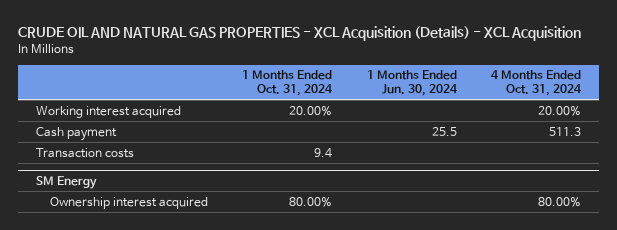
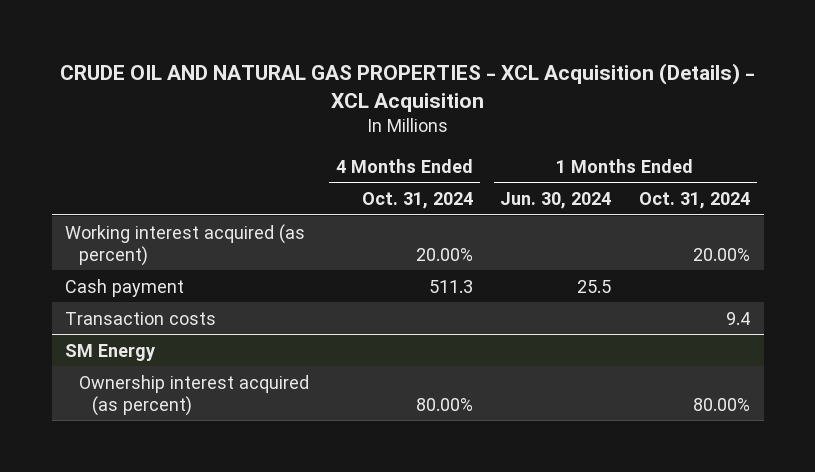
[35,105,181,118] Working interest acquired -> [65,223,306,266] Working interest acquired (as percent)
[49,196,208,209] Ownership interest acquired -> [78,374,309,416] Ownership interest acquired (as percent)

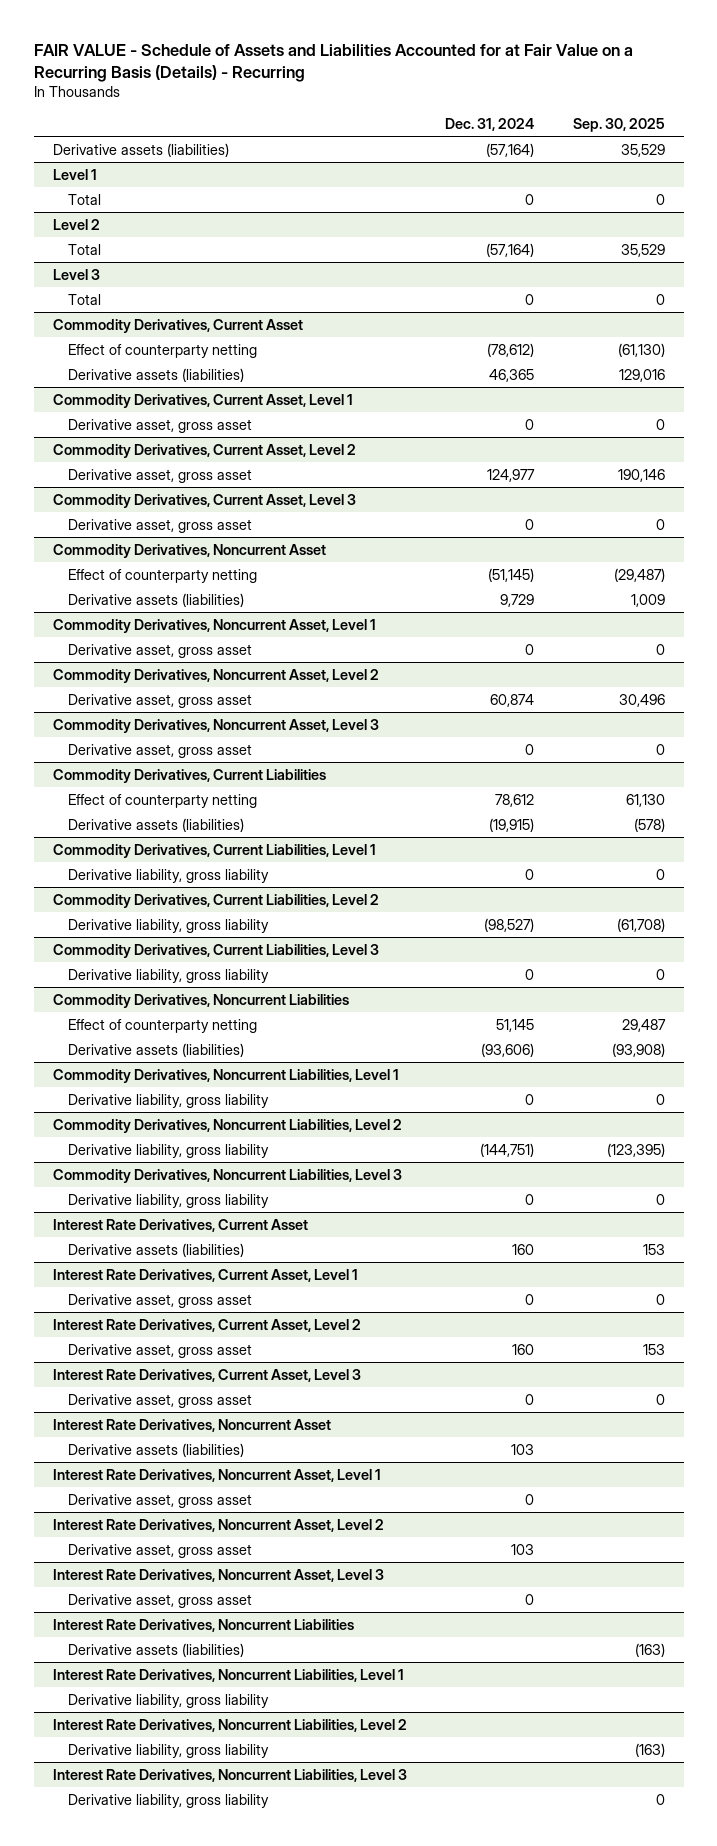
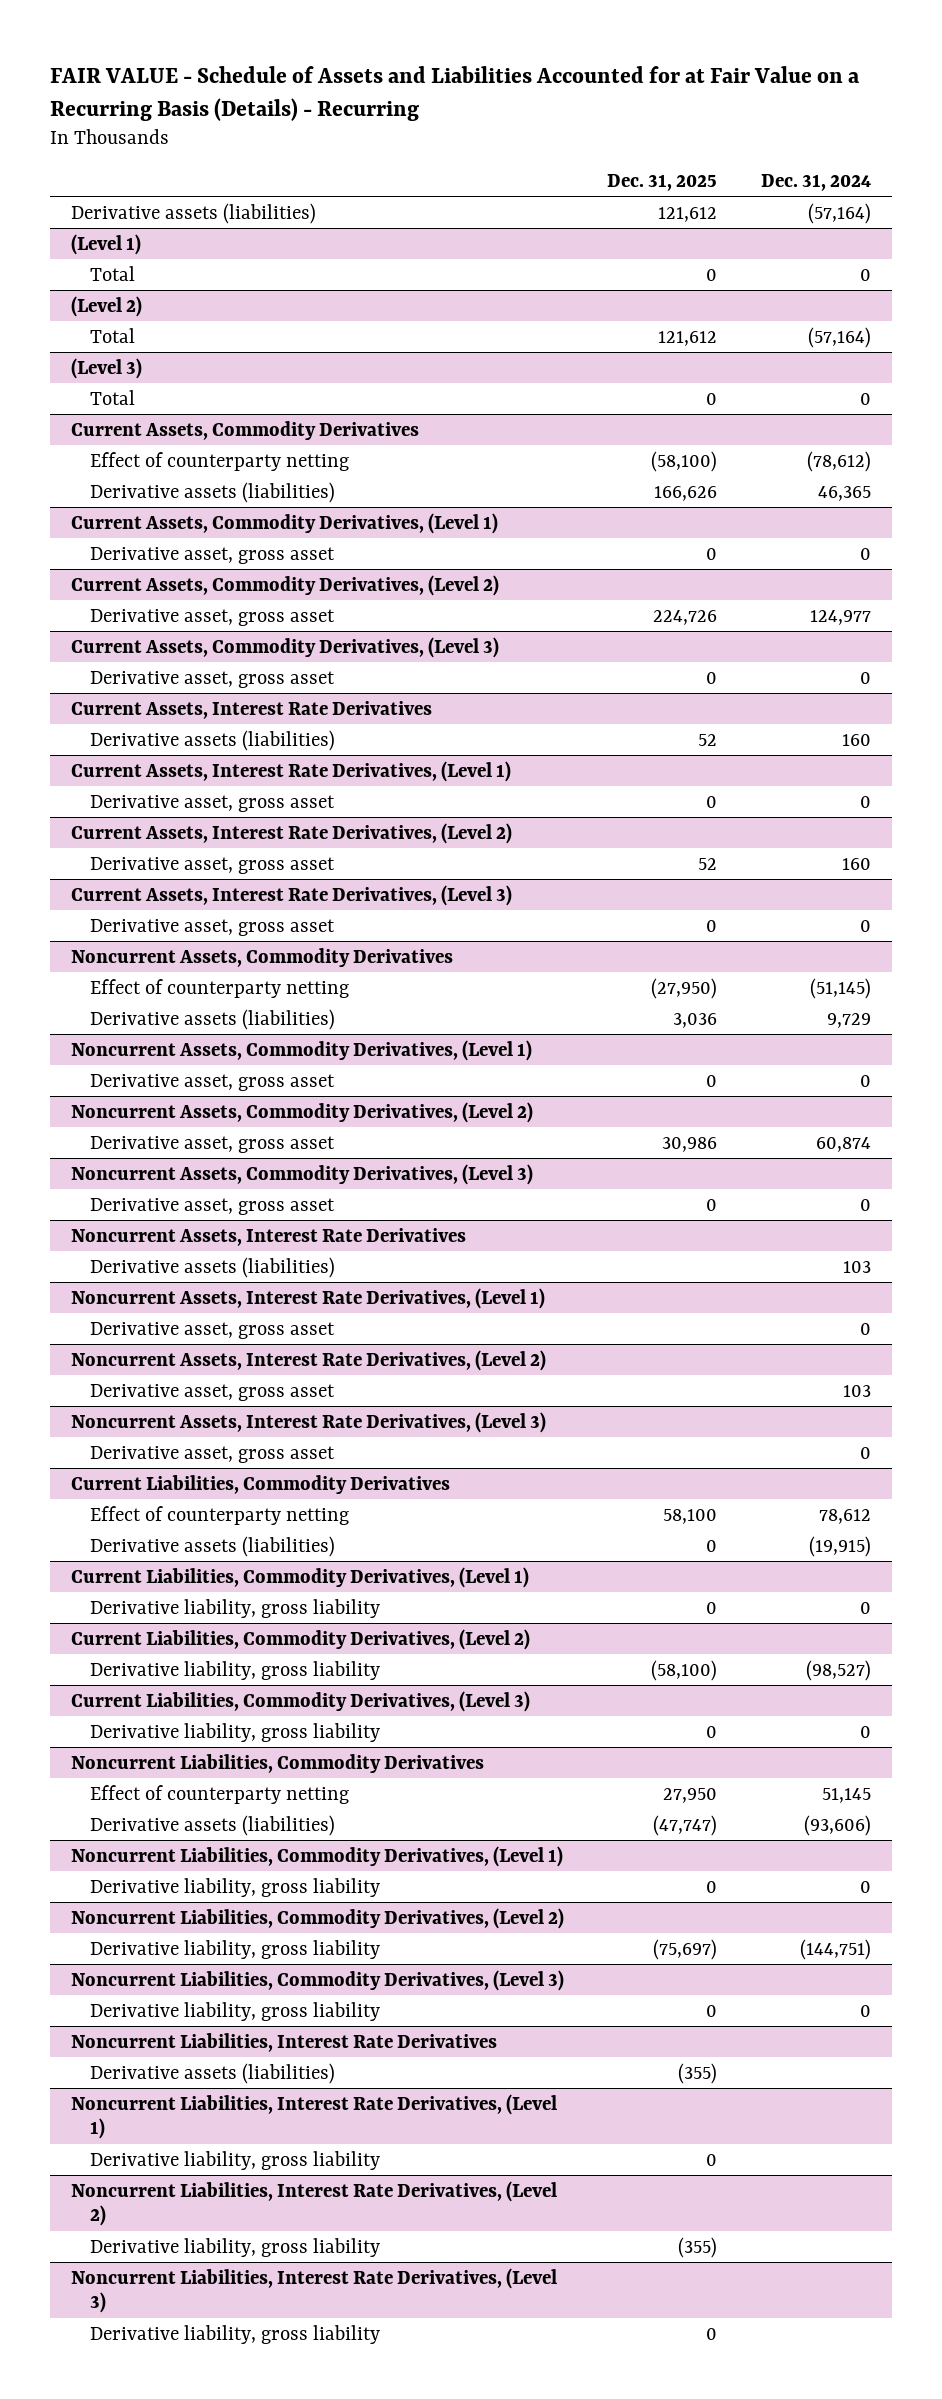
[572,118,665,133] Sep. 30, 2025 -> none
none -> [607,174,718,192] Dec. 31, 2025
[52,168,97,180] Level 1 -> [71,233,142,255] (Level 1)
[52,218,100,230] Level 2 -> [71,295,143,317] (Level 2)
[52,268,100,280] Level 3 -> [71,357,143,379] (Level 3)
[52,318,303,333] Commodity Derivatives, Current Asset -> [71,420,420,440] Current Assets, Commodity Derivatives
[52,393,353,408] Commodity Derivatives, Current Asset, Level 1 -> [71,512,499,534] Current Assets, Commodity Derivatives, (Level 1)
[52,443,356,458] Commodity Derivatives, Current Asset, Level 2 -> [71,574,500,596] Current Assets, Commodity Derivatives, (Level 2)
[52,493,356,508] Commodity Derivatives, Current Asset, Level 3 -> [71,636,500,658] Current Assets, Commodity Derivatives, (Level 3)
none -> [71,700,433,719] Current Assets, Interest Rate Derivatives
none -> [90,729,336,751] Derivative assets (liabilities)
none -> [71,760,512,782] Current Assets, Interest Rate Derivatives, (Level 1)
none -> [90,794,336,812] Derivative asset, gross asset
none -> [71,822,513,844] Current Assets, Interest Rate Derivatives, (Level 2)
none -> [90,856,336,874] Derivative asset, gross asset
none -> [71,884,513,906] Current Assets, Interest Rate Derivatives, (Level 3)
none -> [90,918,336,936] Derivative asset, gross asset
[52,543,326,558] Commodity Derivatives, Noncurrent Asset -> [71,947,454,967] Noncurrent Assets, Commodity Derivatives
[52,618,376,633] Commodity Derivatives, Noncurrent Asset, Level 1 -> [71,1039,533,1061] Noncurrent Assets, Commodity Derivatives, (Level 1)
[52,668,379,683] Commodity Derivatives, Noncurrent Asset, Level 2 -> [71,1101,534,1123] Noncurrent Assets, Commodity Derivatives, (Level 2)
[52,718,379,733] Commodity Derivatives, Noncurrent Asset, Level 3 -> [71,1163,534,1185] Noncurrent Assets, Commodity Derivatives, (Level 3)
none -> [71,1227,467,1246] Noncurrent Assets, Interest Rate Derivatives
none -> [90,1256,336,1278] Derivative assets (liabilities)
none -> [71,1287,546,1309] Noncurrent Assets, Interest Rate Derivatives, (Level 1)
none -> [90,1321,336,1339] Derivative asset, gross asset
none -> [71,1349,547,1371] Noncurrent Assets, Interest Rate Derivatives, (Level 2)
none -> [90,1383,336,1401] Derivative asset, gross asset
none -> [71,1411,547,1433] Noncurrent Assets, Interest Rate Derivatives, (Level 3)
none -> [90,1445,336,1463] Derivative asset, gross asset
[52,768,326,783] Commodity Derivatives, Current Liabilities -> [71,1474,451,1494] Current Liabilities, Commodity Derivatives
[52,843,376,858] Commodity Derivatives, Current Liabilities, Level 1 -> [71,1566,530,1588] Current Liabilities, Commodity Derivatives, (Level 1)
[52,893,379,908] Commodity Derivatives, Current Liabilities, Level 2 -> [71,1628,531,1650] Current Liabilities, Commodity Derivatives, (Level 2)
[52,943,379,958] Commodity Derivatives, Current Liabilities, Level 3 -> [71,1690,531,1712] Current Liabilities, Commodity Derivatives, (Level 3)
[52,993,349,1008] Commodity Derivatives, Noncurrent Liabilities -> [71,1753,485,1773] Noncurrent Liabilities, Commodity Derivatives
[52,1068,399,1083] Commodity Derivatives, Noncurrent Liabilities, Level 1 -> [71,1845,564,1867] Noncurrent Liabilities, Commodity Derivatives, (Level 1)
[52,1118,402,1133] Commodity Derivatives, Noncurrent Liabilities, Level 2 -> [71,1907,565,1929] Noncurrent Liabilities, Commodity Derivatives, (Level 2)
[52,1168,402,1183] Commodity Derivatives, Noncurrent Liabilities, Level 3 -> [71,1969,565,1991] Noncurrent Liabilities, Commodity Derivatives, (Level 3)
[52,1218,308,1232] Interest Rate Derivatives, Current Asset -> none
[68,1242,245,1257] Derivative assets (liabilities) -> none
[52,1268,358,1282] Interest Rate Derivatives, Current Asset, Level 1 -> none
[68,1293,253,1308] Derivative asset, gross asset -> none
[52,1318,361,1332] Interest Rate Derivatives, Current Asset, Level 2 -> none
[68,1343,253,1358] Derivative asset, gross asset -> none
[52,1368,361,1382] Interest Rate Derivatives, Current Asset, Level 3 -> none
[68,1393,253,1408] Derivative asset, gross asset -> none
[52,1418,331,1432] Interest Rate Derivatives, Noncurrent Asset -> none
[68,1442,245,1457] Derivative assets (liabilities) -> none
[52,1468,381,1482] Interest Rate Derivatives, Noncurrent Asset, Level 1 -> none
[68,1493,253,1508] Derivative asset, gross asset -> none
[52,1518,384,1532] Interest Rate Derivatives, Noncurrent Asset, Level 2 -> none
[68,1543,253,1558] Derivative asset, gross asset -> none
[52,1568,384,1582] Interest Rate Derivatives, Noncurrent Asset, Level 3 -> none
[68,1593,253,1608] Derivative asset, gross asset -> none
[52,1618,354,1632] Interest Rate Derivatives, Noncurrent Liabilities -> [71,2032,498,2052] Noncurrent Liabilities, Interest Rate Derivatives
[52,1668,404,1682] Interest Rate Derivatives, Noncurrent Liabilities, Level 1 -> [71,2093,558,2140] Noncurrent Liabilities, Interest Rate Derivatives, (Level 1)
[52,1718,407,1732] Interest Rate Derivatives, Noncurrent Liabilities, Level 2 -> [71,2180,558,2227] Noncurrent Liabilities, Interest Rate Derivatives, (Level 2)
[52,1768,407,1782] Interest Rate Derivatives, Noncurrent Liabilities, Level 3 -> [71,2267,558,2314] Noncurrent Liabilities, Interest Rate Derivatives, (Level 3)

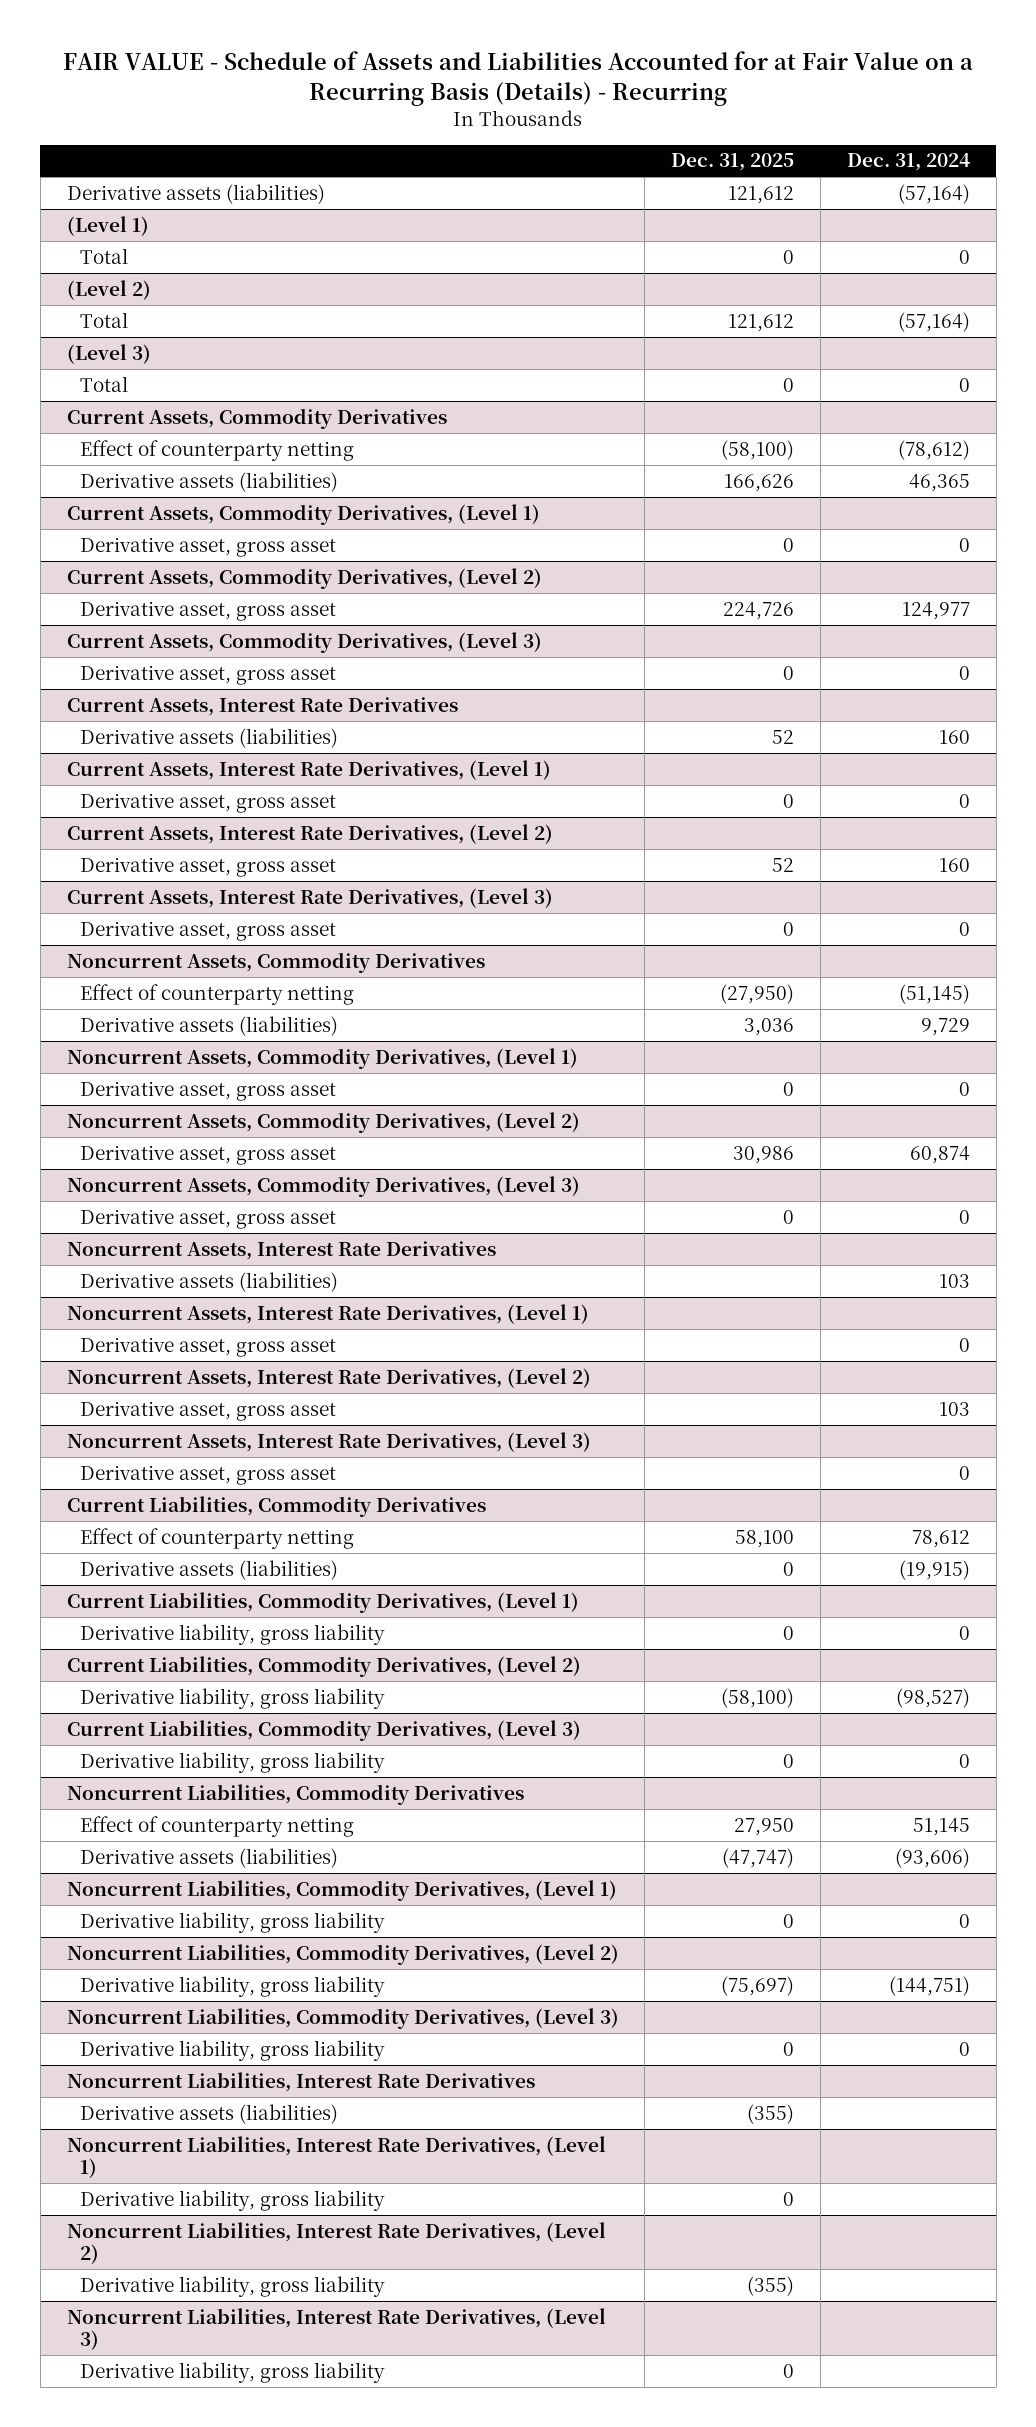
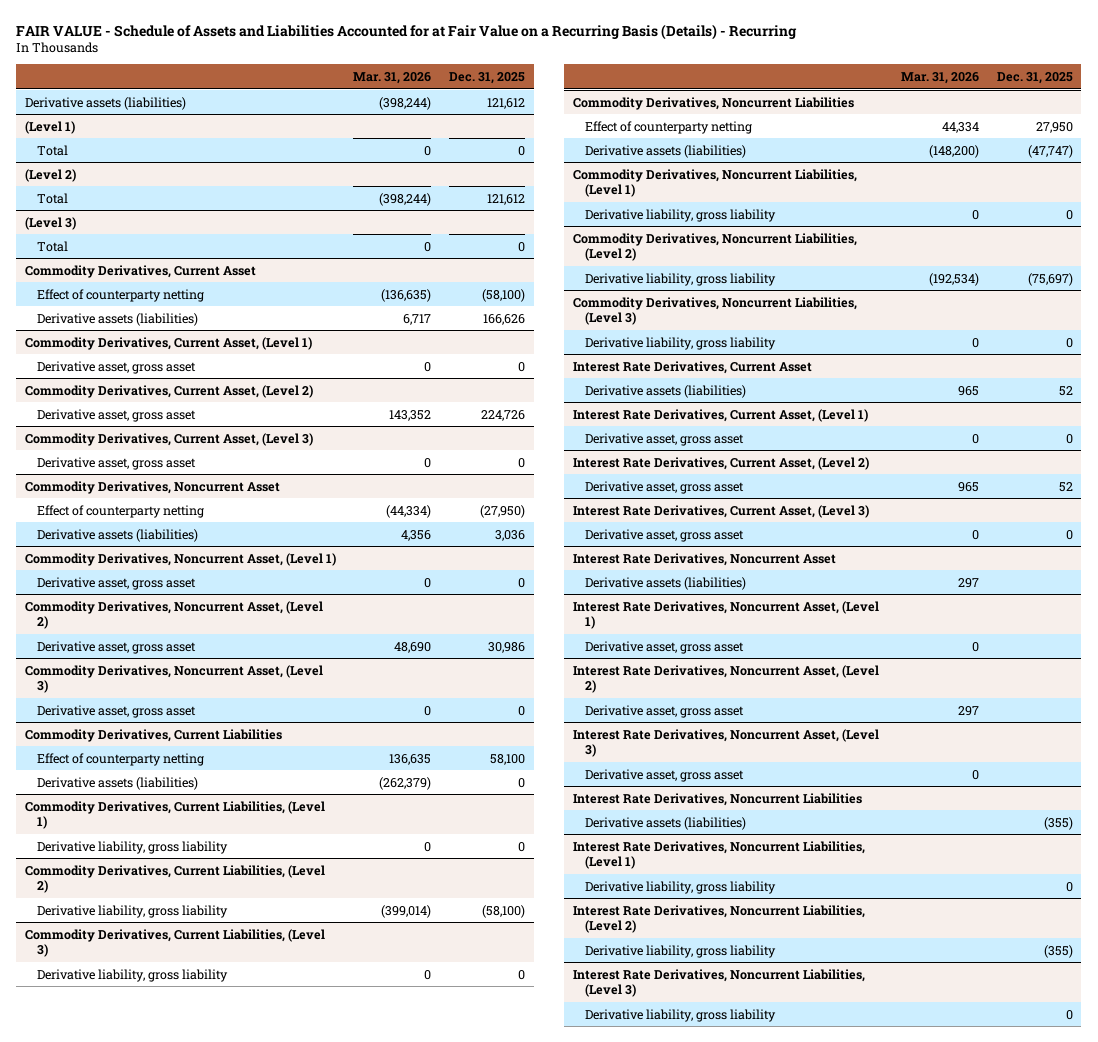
[846,153,970,172] Dec. 31, 2024 -> none
none -> [353,72,432,85] Mar. 31, 2026
[66,407,447,429] Current Assets, Commodity Derivatives -> [25,264,257,278] Commodity Derivatives, Current Asset
[66,503,540,525] Current Assets, Commodity Derivatives, (Level 1) -> [25,336,313,350] Commodity Derivatives, Current Asset, (Level 1)
[66,567,542,589] Current Assets, Commodity Derivatives, (Level 2) -> [25,384,314,398] Commodity Derivatives, Current Asset, (Level 2)
[80,664,337,685] Derivative asset, gross asset -> none
[66,696,458,716] Current Assets, Interest Rate Derivatives -> none
[80,727,339,748] Derivative assets (liabilities) -> none
[66,759,551,780] Current Assets, Interest Rate Derivatives, (Level 1) -> none
[80,792,337,813] Derivative asset, gross asset -> none
[66,823,553,844] Current Assets, Interest Rate Derivatives, (Level 2) -> none
[80,856,337,877] Derivative asset, gross asset -> none
[66,887,553,908] Current Assets, Interest Rate Derivatives, (Level 3) -> none
[66,631,542,653] Current Assets, Commodity Derivatives, (Level 3) -> [25,432,314,446] Commodity Derivatives, Current Asset, (Level 3)
[66,951,485,973] Noncurrent Assets, Commodity Derivatives -> [25,480,281,494] Commodity Derivatives, Noncurrent Asset
[66,1047,578,1069] Noncurrent Assets, Commodity Derivatives, (Level 1) -> [25,552,337,566] Commodity Derivatives, Noncurrent Asset, (Level 1)
[66,1111,580,1133] Noncurrent Assets, Commodity Derivatives, (Level 2) -> [25,600,324,630] Commodity Derivatives, Noncurrent Asset, (Level 2)
[66,1175,580,1197] Noncurrent Assets, Commodity Derivatives, (Level 3) -> [25,664,324,694] Commodity Derivatives, Noncurrent Asset, (Level 3)
[66,1240,496,1260] Noncurrent Assets, Interest Rate Derivatives -> none
[80,1271,339,1292] Derivative assets (liabilities) -> none
[66,1303,589,1324] Noncurrent Assets, Interest Rate Derivatives, (Level 1) -> none
[80,1336,337,1357] Derivative asset, gross asset -> none
[66,1367,591,1388] Noncurrent Assets, Interest Rate Derivatives, (Level 2) -> none
[80,1400,337,1421] Derivative asset, gross asset -> none
[66,1431,591,1452] Noncurrent Assets, Interest Rate Derivatives, (Level 3) -> none
[80,1464,337,1485] Derivative asset, gross asset -> none
[66,1495,486,1517] Current Liabilities, Commodity Derivatives -> [25,728,283,742] Commodity Derivatives, Current Liabilities
[66,1591,579,1613] Current Liabilities, Commodity Derivatives, (Level 1) -> [25,800,326,830] Commodity Derivatives, Current Liabilities, (Level 1)
[66,1655,581,1677] Current Liabilities, Commodity Derivatives, (Level 2) -> [25,864,326,894] Commodity Derivatives, Current Liabilities, (Level 2)
[66,1719,581,1741] Current Liabilities, Commodity Derivatives, (Level 3) -> [25,928,326,958] Commodity Derivatives, Current Liabilities, (Level 3)
[66,1783,524,1805] Noncurrent Liabilities, Commodity Derivatives -> [572,96,854,110] Commodity Derivatives, Noncurrent Liabilities
[66,1879,617,1901] Noncurrent Liabilities, Commodity Derivatives, (Level 1) -> [572,168,857,198] Commodity Derivatives, Noncurrent Liabilities, (Level 1)
[66,1943,619,1965] Noncurrent Liabilities, Commodity Derivatives, (Level 2) -> [572,232,857,262] Commodity Derivatives, Noncurrent Liabilities, (Level 2)
[66,2007,619,2029] Noncurrent Liabilities, Commodity Derivatives, (Level 3) -> [572,296,857,326] Commodity Derivatives, Noncurrent Liabilities, (Level 3)
none -> [572,360,812,374] Interest Rate Derivatives, Current Asset
none -> [585,384,747,398] Derivative assets (liabilities)
none -> [572,408,868,422] Interest Rate Derivatives, Current Asset, (Level 1)
none -> [585,432,745,446] Derivative asset, gross asset
none -> [572,456,869,470] Interest Rate Derivatives, Current Asset, (Level 2)
none -> [585,480,745,494] Derivative asset, gross asset
none -> [572,504,869,518] Interest Rate Derivatives, Current Asset, (Level 3)
none -> [585,528,745,542] Derivative asset, gross asset
none -> [572,552,836,566] Interest Rate Derivatives, Noncurrent Asset
none -> [585,576,747,590] Derivative assets (liabilities)
none -> [572,600,879,630] Interest Rate Derivatives, Noncurrent Asset, (Level 1)
none -> [585,640,745,654] Derivative asset, gross asset
none -> [572,664,879,694] Interest Rate Derivatives, Noncurrent Asset, (Level 2)
none -> [585,704,745,718] Derivative asset, gross asset
none -> [572,728,879,758] Interest Rate Derivatives, Noncurrent Asset, (Level 3)
none -> [585,768,745,782] Derivative asset, gross asset
[66,2071,535,2092] Noncurrent Liabilities, Interest Rate Derivatives -> [572,792,862,806] Interest Rate Derivatives, Noncurrent Liabilities
[66,2135,606,2178] Noncurrent Liabilities, Interest Rate Derivatives, (Level 1) -> [572,840,865,870] Interest Rate Derivatives, Noncurrent Liabilities, (Level 1)
[66,2221,606,2264] Noncurrent Liabilities, Interest Rate Derivatives, (Level 2) -> [572,904,865,934] Interest Rate Derivatives, Noncurrent Liabilities, (Level 2)
[66,2307,606,2350] Noncurrent Liabilities, Interest Rate Derivatives, (Level 3) -> [572,968,865,998] Interest Rate Derivatives, Noncurrent Liabilities, (Level 3)

